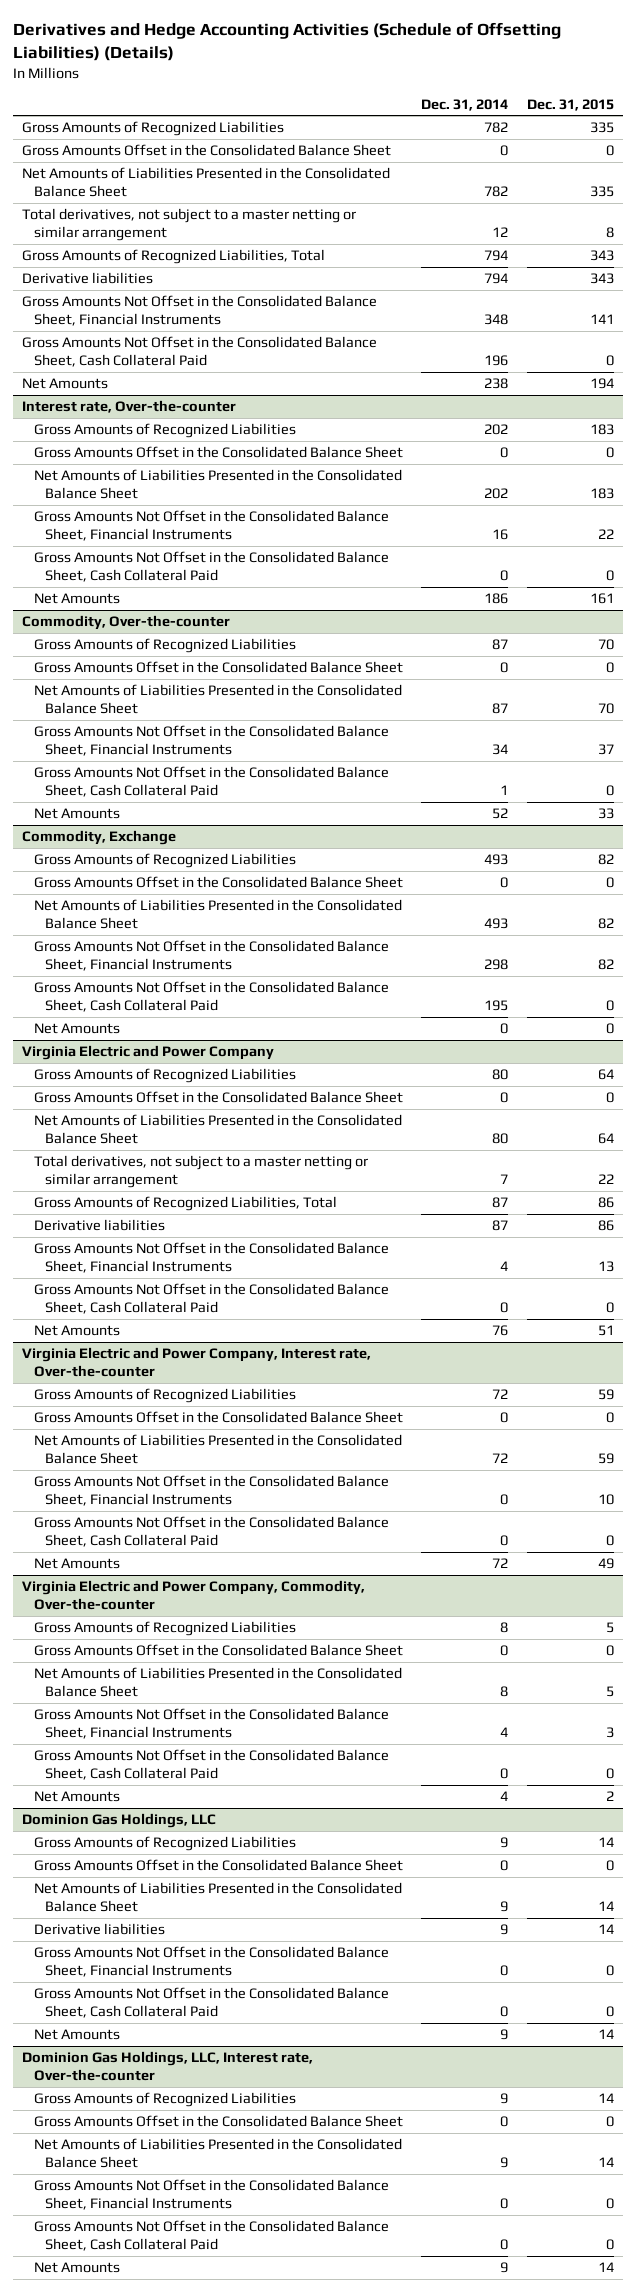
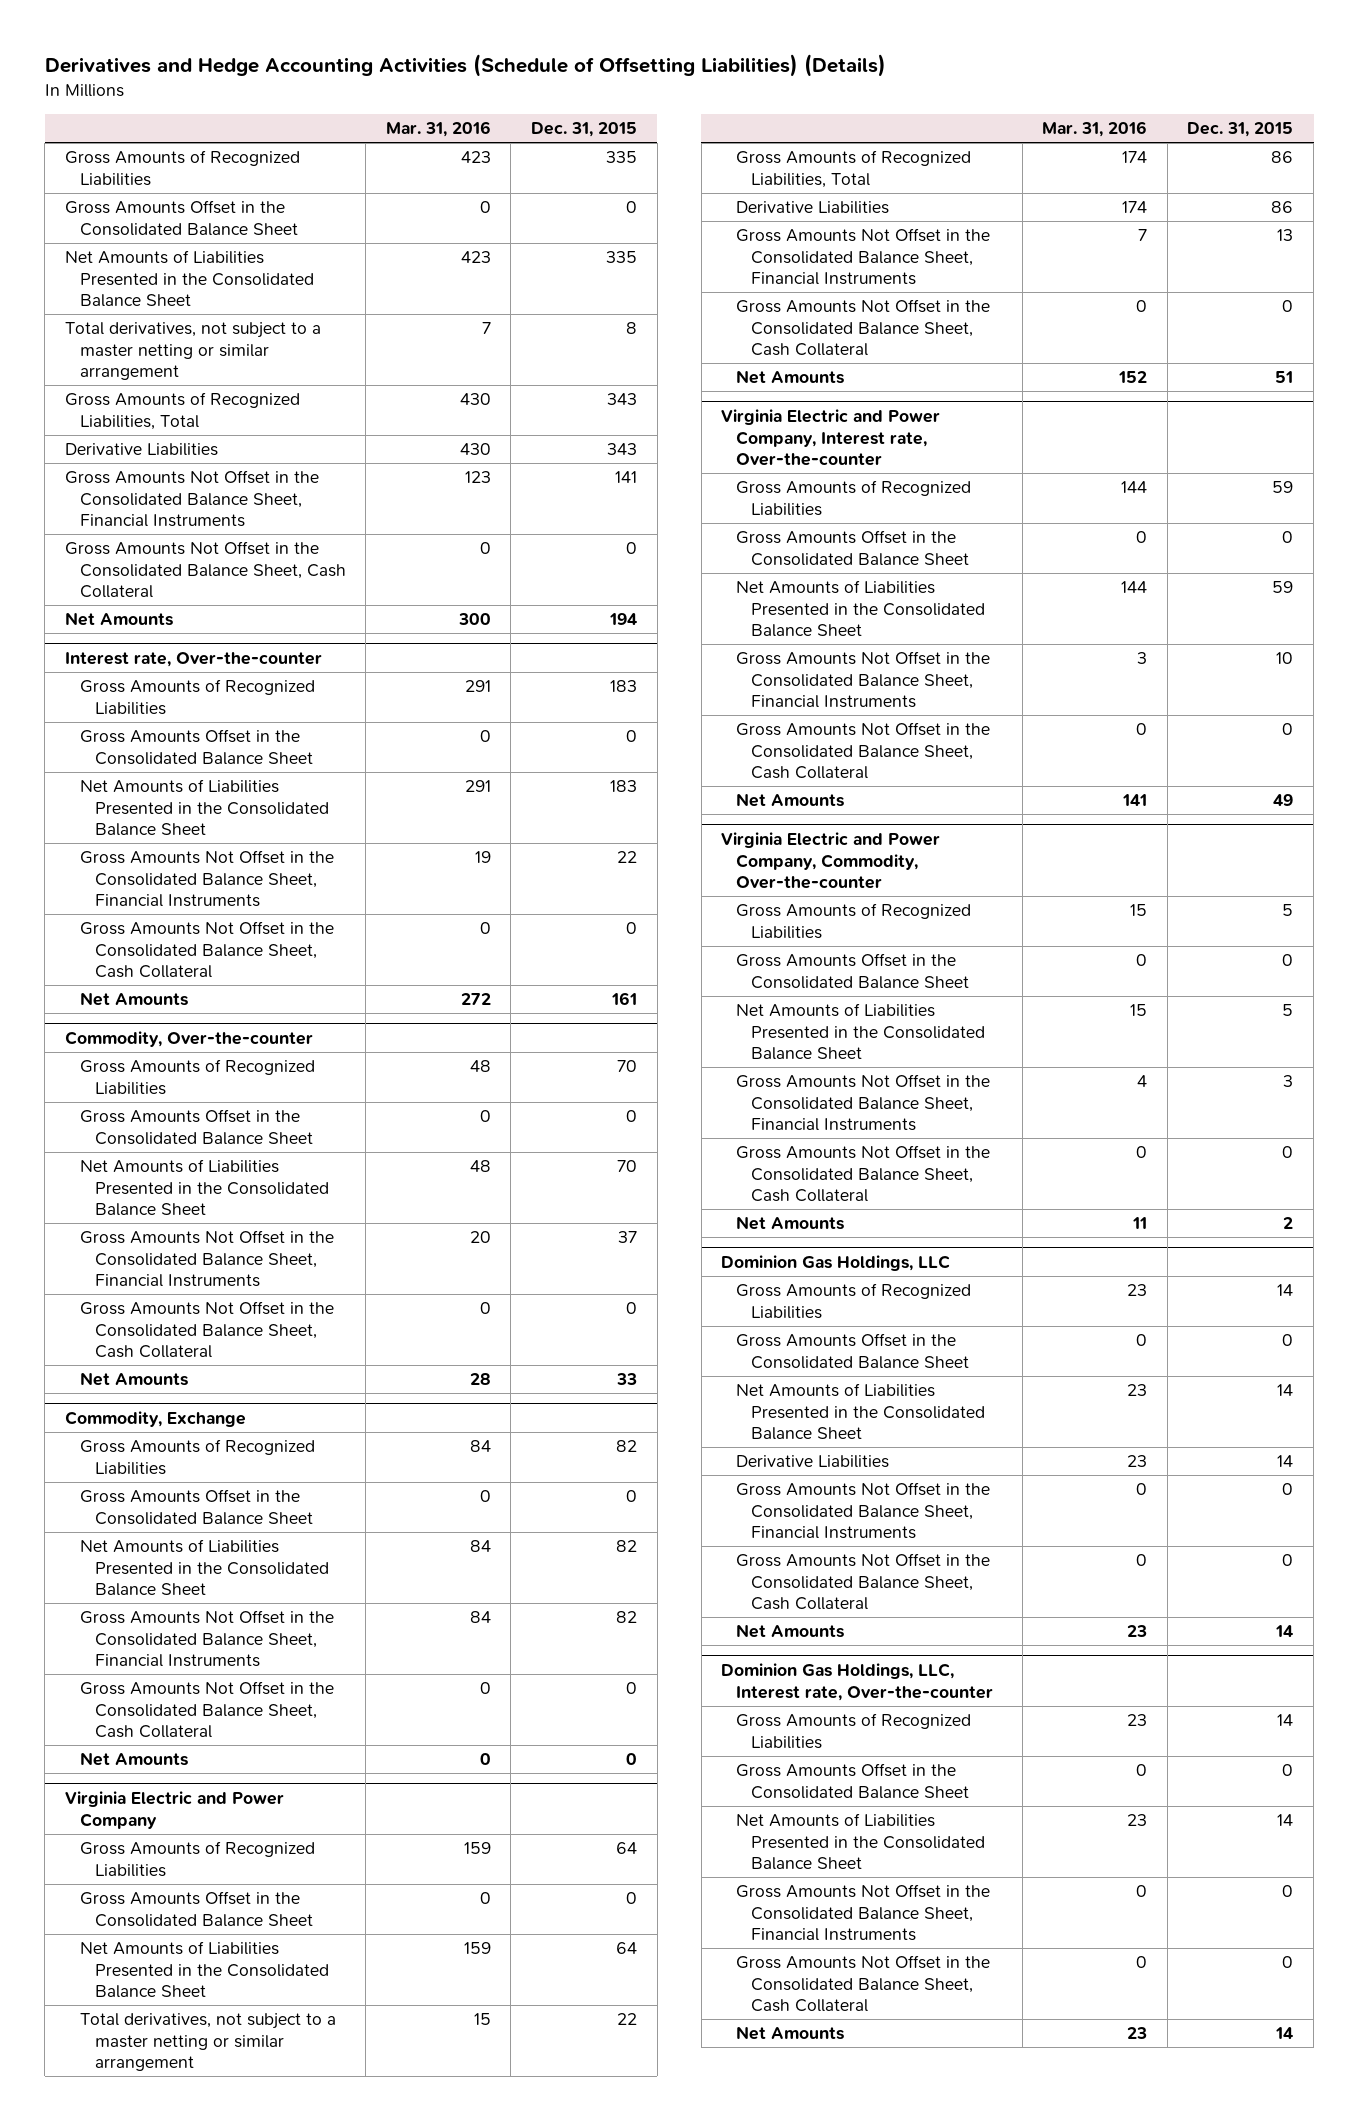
[421,98,509,111] Dec. 31, 2014 -> none
none -> [385,121,491,138] Mar. 31, 2016
[22,272,154,285] Derivative liabilities -> [64,443,218,457] Derivative Liabilities
[22,336,378,368] Gross Amounts Not Offset in the Consolidated Balance Sheet, Cash Collateral Paid -> [64,541,346,599] Gross Amounts Not Offset in the Consolidated Balance Sheet, Cash Collateral
[33,551,389,583] Gross Amounts Not Offset in the Consolidated Balance Sheet, Cash Collateral Paid -> [79,921,334,979] Gross Amounts Not Offset in the Consolidated Balance Sheet, Cash Collateral
[33,766,389,798] Gross Amounts Not Offset in the Consolidated Balance Sheet, Cash Collateral Paid -> [79,1301,334,1359] Gross Amounts Not Offset in the Consolidated Balance Sheet, Cash Collateral
[33,981,389,1013] Gross Amounts Not Offset in the Consolidated Balance Sheet, Cash Collateral Paid -> [79,1681,334,1739] Gross Amounts Not Offset in the Consolidated Balance Sheet, Cash Collateral
[33,1219,165,1232] Derivative liabilities -> [736,201,890,215] Derivative Liabilities
[33,1283,389,1315] Gross Amounts Not Offset in the Consolidated Balance Sheet, Cash Collateral Paid -> [736,299,991,357] Gross Amounts Not Offset in the Consolidated Balance Sheet, Cash Collateral
[33,1516,389,1548] Gross Amounts Not Offset in the Consolidated Balance Sheet, Cash Collateral Paid -> [736,722,991,780] Gross Amounts Not Offset in the Consolidated Balance Sheet, Cash Collateral
[33,1749,389,1781] Gross Amounts Not Offset in the Consolidated Balance Sheet, Cash Collateral Paid -> [736,1145,991,1203] Gross Amounts Not Offset in the Consolidated Balance Sheet, Cash Collateral
[33,1923,165,1936] Derivative liabilities -> [736,1455,890,1469] Derivative Liabilities
[33,1987,389,2019] Gross Amounts Not Offset in the Consolidated Balance Sheet, Cash Collateral Paid -> [736,1553,991,1611] Gross Amounts Not Offset in the Consolidated Balance Sheet, Cash Collateral
[33,2220,389,2252] Gross Amounts Not Offset in the Consolidated Balance Sheet, Cash Collateral Paid -> [736,1955,991,2013] Gross Amounts Not Offset in the Consolidated Balance Sheet, Cash Collateral

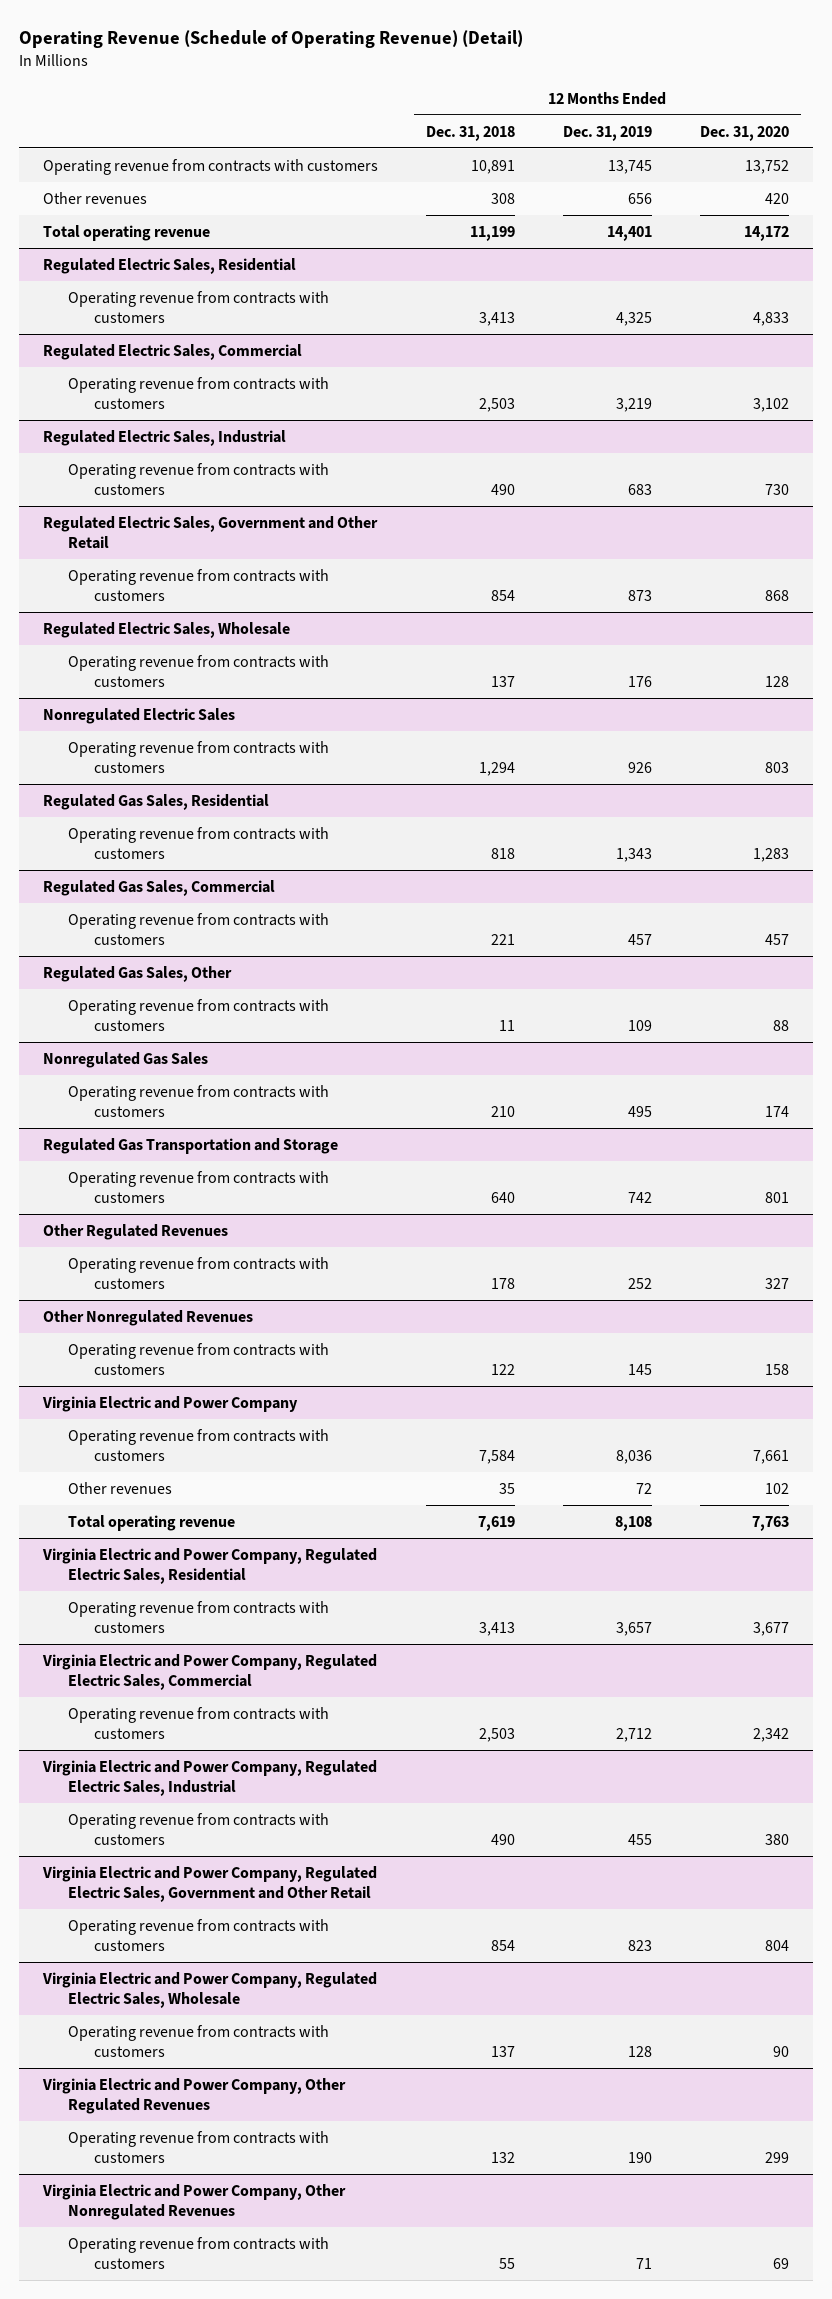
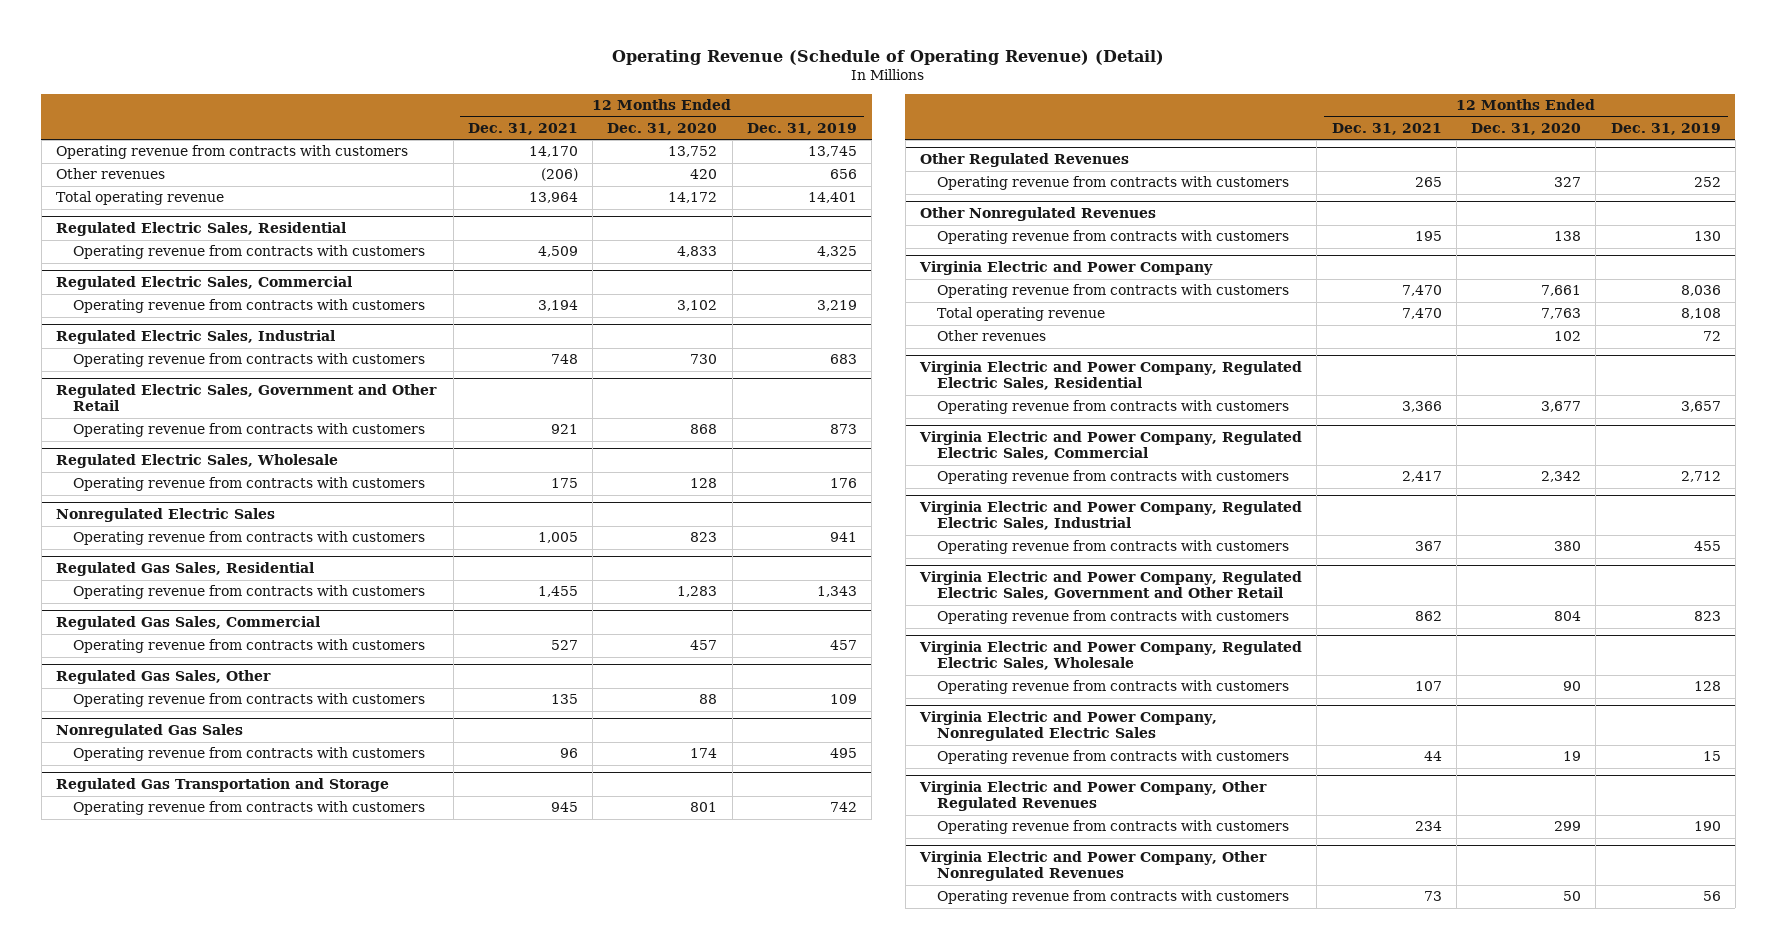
[425,125,515,141] Dec. 31, 2018 -> none
none -> [467,122,578,135] Dec. 31, 2021
[627,761,652,773] 926 -> [829,532,857,543] 941
[764,761,789,773] 803 -> [690,532,718,543] 823
[627,1363,652,1375] 145 -> [1693,231,1721,242] 130
[764,1363,789,1375] 158 -> [1554,231,1582,242] 138
[68,1481,173,1494] Other revenues -> [936,330,1046,342] Other revenues
none -> [918,711,1217,742] Virginia Electric and Power Company, Nonregulated Electric Sales
none -> [936,750,1289,765] Operating revenue from contracts with customers
[635,2257,652,2269] 71 -> [1702,891,1721,902] 56
[772,2257,789,2269] 69 -> [1563,891,1582,902] 50

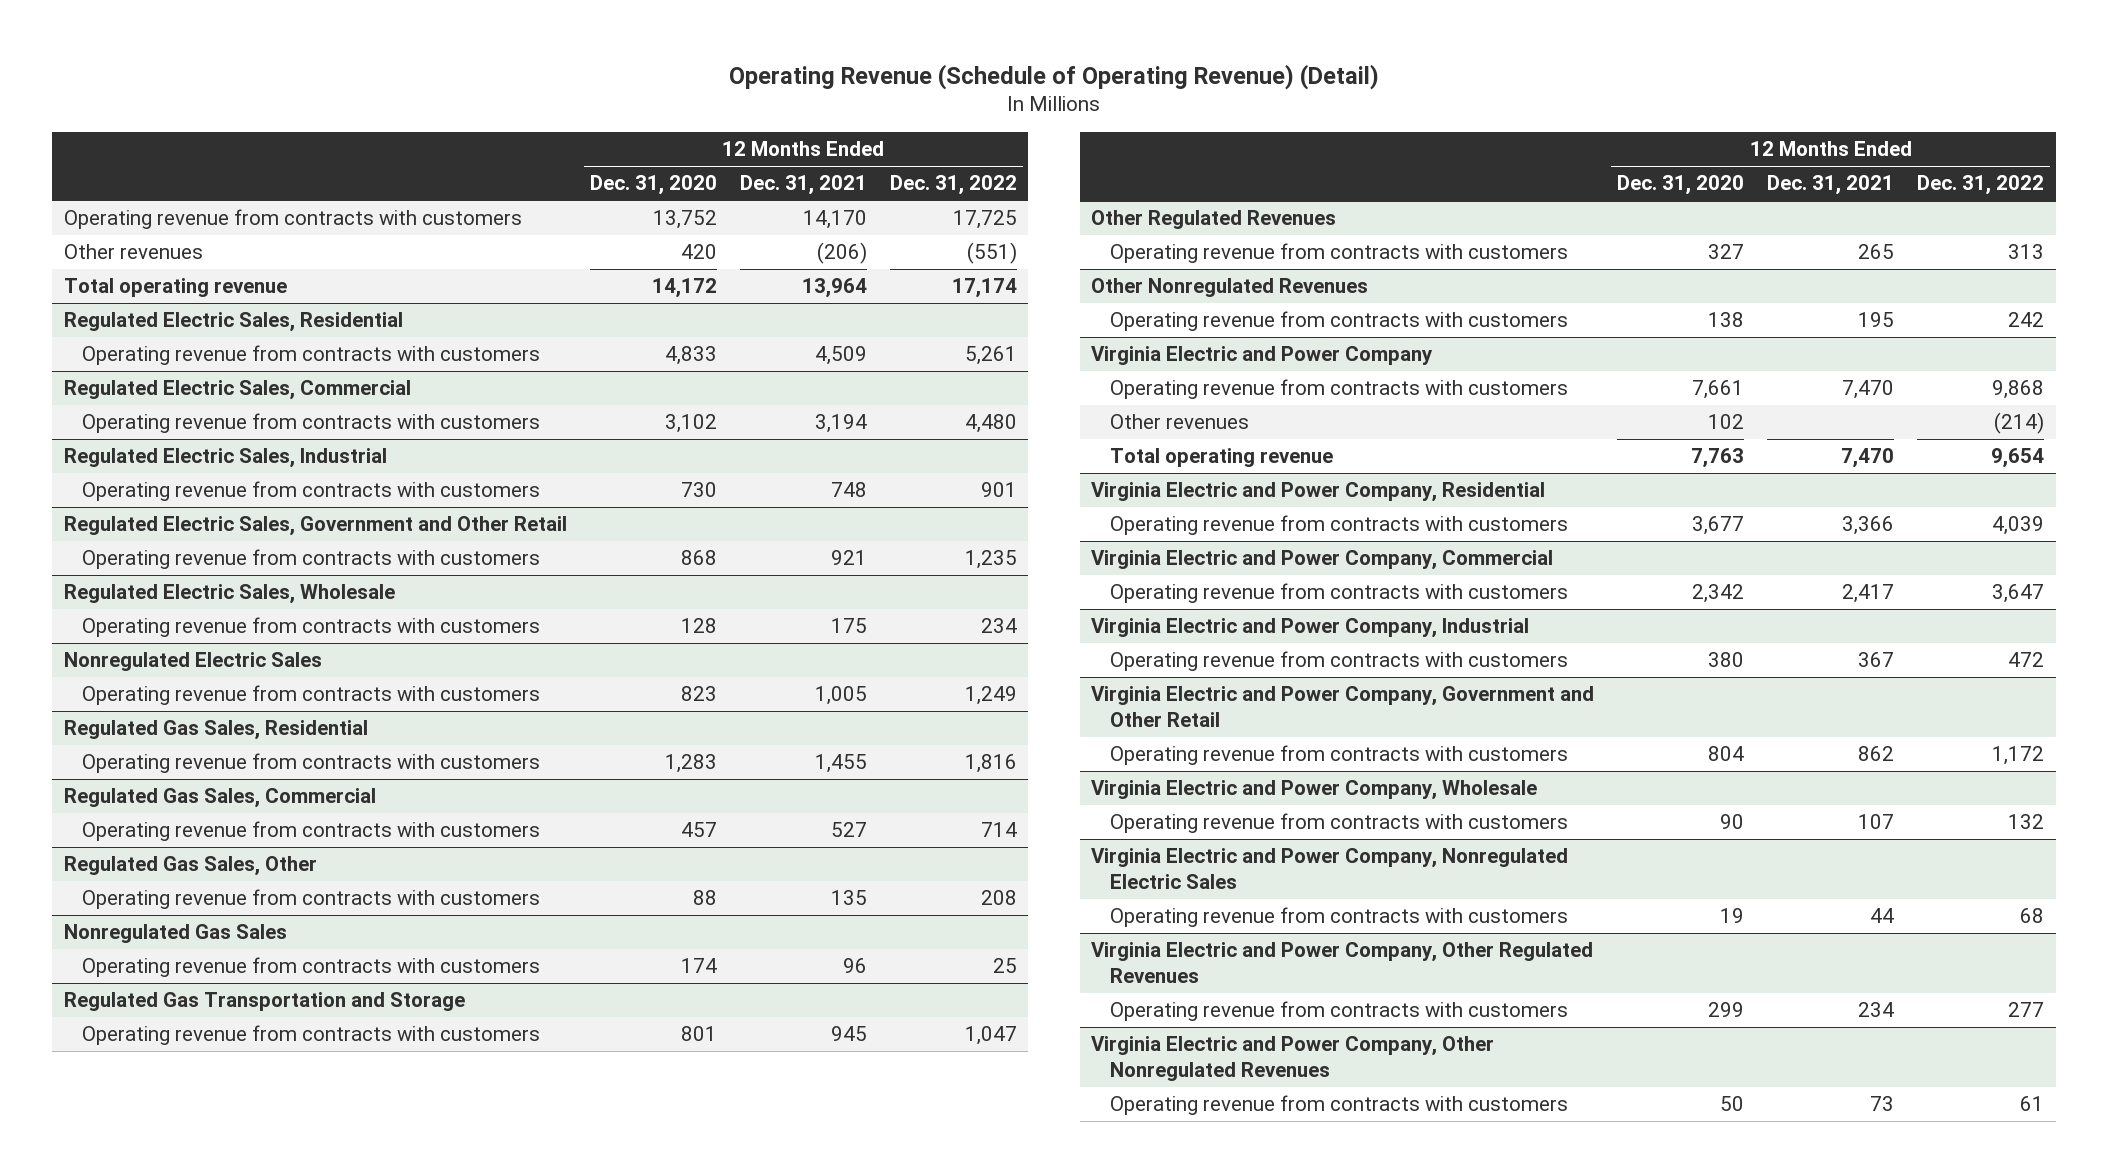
[746,122,857,135] Dec. 31, 2019 -> none
none -> [889,175,1017,196] Dec. 31, 2022
[936,307,1105,322] Total operating revenue -> [1109,448,1333,468] Total operating revenue
[918,361,1302,391] Virginia Electric and Power Company, Regulated Electric Sales, Residential -> [1091,482,1546,503] Virginia Electric and Power Company, Residential
[918,431,1302,461] Virginia Electric and Power Company, Regulated Electric Sales, Commercial -> [1091,550,1554,571] Virginia Electric and Power Company, Commercial
[918,501,1302,531] Virginia Electric and Power Company, Regulated Electric Sales, Industrial -> [1091,618,1530,639] Virginia Electric and Power Company, Industrial
[918,571,1302,601] Virginia Electric and Power Company, Regulated Electric Sales, Government and Other Retail -> [1091,686,1595,728] Virginia Electric and Power Company, Government and Other Retail
[918,641,1302,671] Virginia Electric and Power Company, Regulated Electric Sales, Wholesale -> [1091,780,1538,801] Virginia Electric and Power Company, Wholesale

